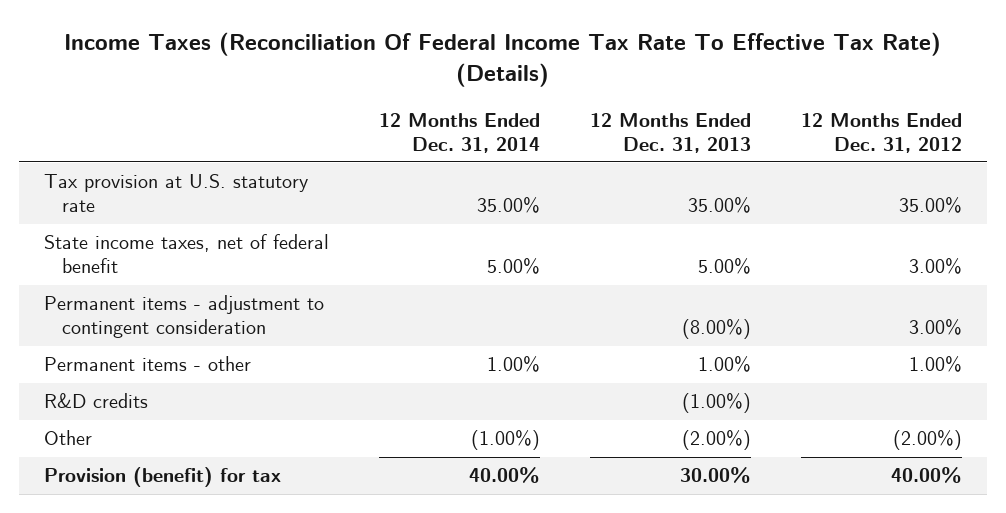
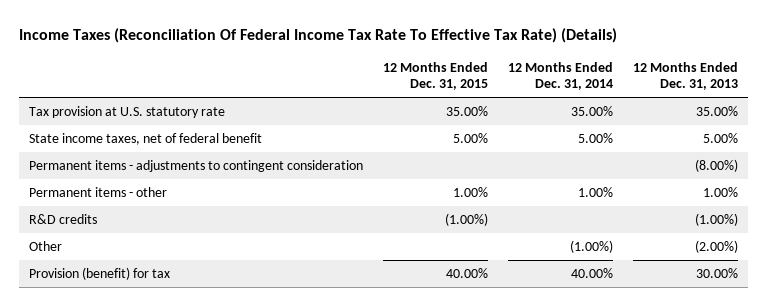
[800,112,962,153] 12 Months Ended Dec. 31, 2012 -> none
none -> [383,61,489,91] 12 Months Ended Dec. 31, 2015
[44,295,325,339] Permanent items - adjustment to contingent consideration -> [29,159,364,172] Permanent items - adjustments to contingent consideration

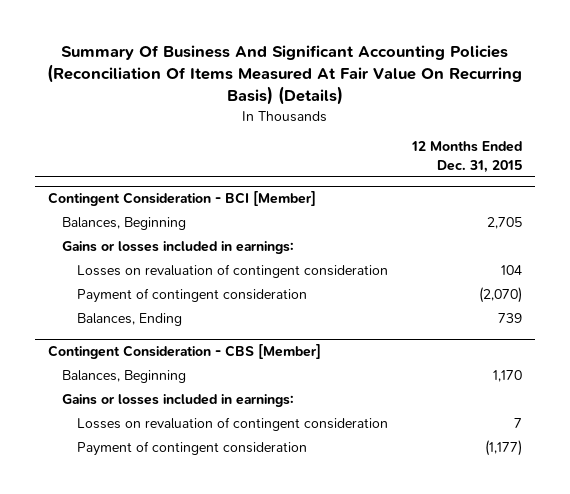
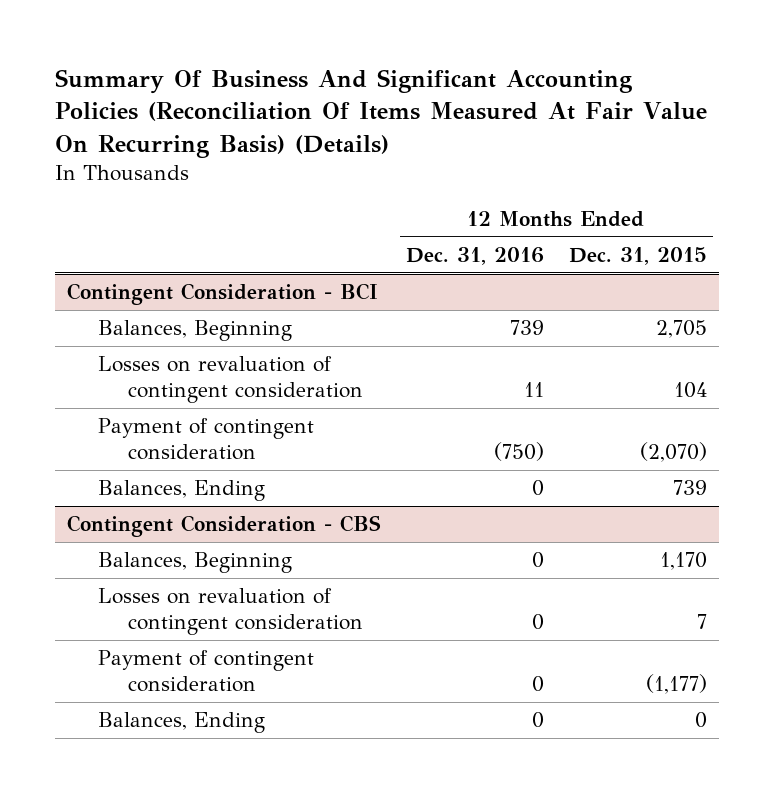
none -> [405,246,544,265] Dec. 31, 2016
[47,190,316,206] Contingent Consideration - BCI [Member] -> [67,283,379,306] Contingent Consideration - BCI
[62,240,295,254] Gains or losses included in earnings: -> none
[47,343,321,359] Contingent Consideration - CBS [Member] -> [67,515,382,538] Contingent Consideration - CBS
[62,393,295,407] Gains or losses included in earnings: -> none
none -> [97,712,265,734] Balances, Ending

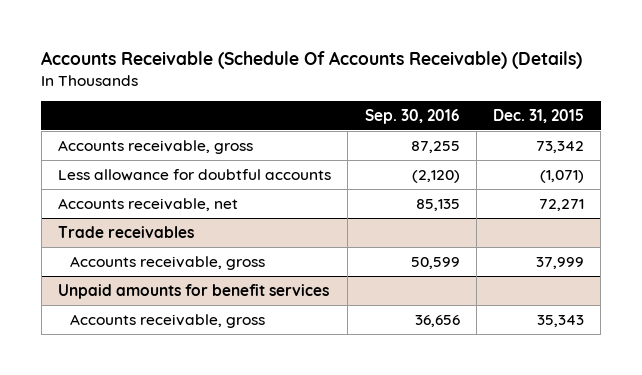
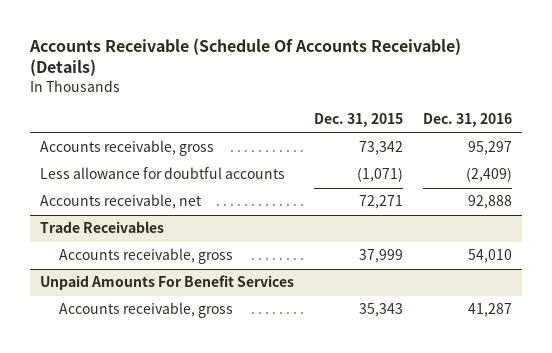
[364,108,460,124] Sep. 30, 2016 -> none
none -> [423,113,513,128] Dec. 31, 2016
[58,225,195,238] Trade receivables -> [40,221,165,234] Trade Receivables
[58,283,330,299] Unpaid amounts for benefit services -> [40,275,295,291] Unpaid Amounts For Benefit Services

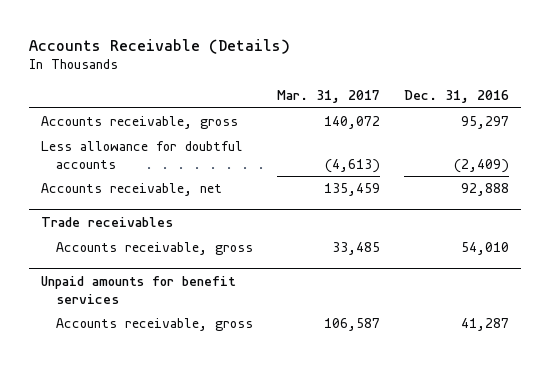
[29,37,462,77] Accounts Receivable (Schedule Of Accounts Receivable) (Details) -> [29,38,291,54] Accounts Receivable (Details)
[314,113,404,128] Dec. 31, 2015 -> none
none -> [276,90,380,104] Mar. 31, 2017
[40,221,165,234] Trade Receivables -> [41,217,174,228] Trade receivables
[40,275,295,291] Unpaid Amounts For Benefit Services -> [41,276,237,304] Unpaid amounts for benefit services

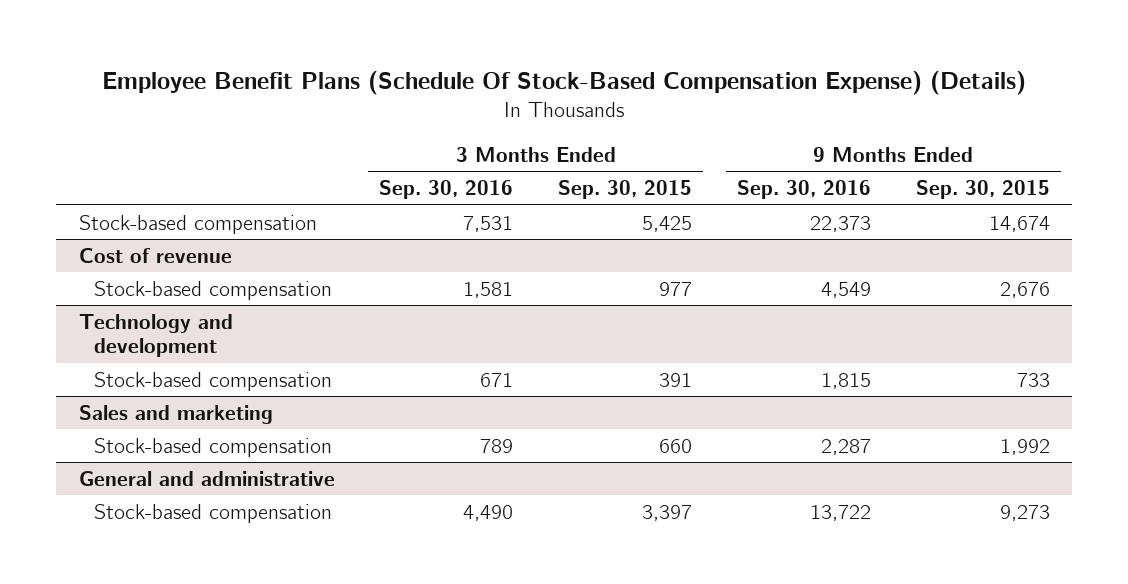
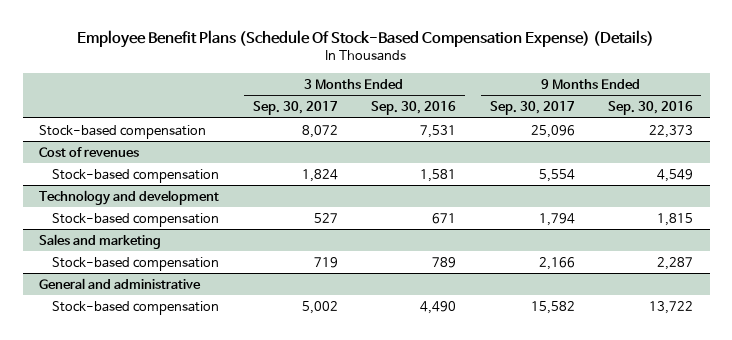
[558,180,693,200] Sep. 30, 2015 -> none
[915,180,1050,200] Sep. 30, 2015 -> none
none -> [252,101,338,116] Sep. 30, 2017
none -> [489,101,575,116] Sep. 30, 2017
[78,247,232,263] Cost of revenue -> [39,146,140,157] Cost of revenues

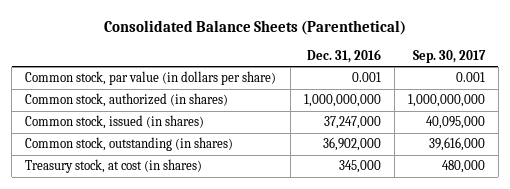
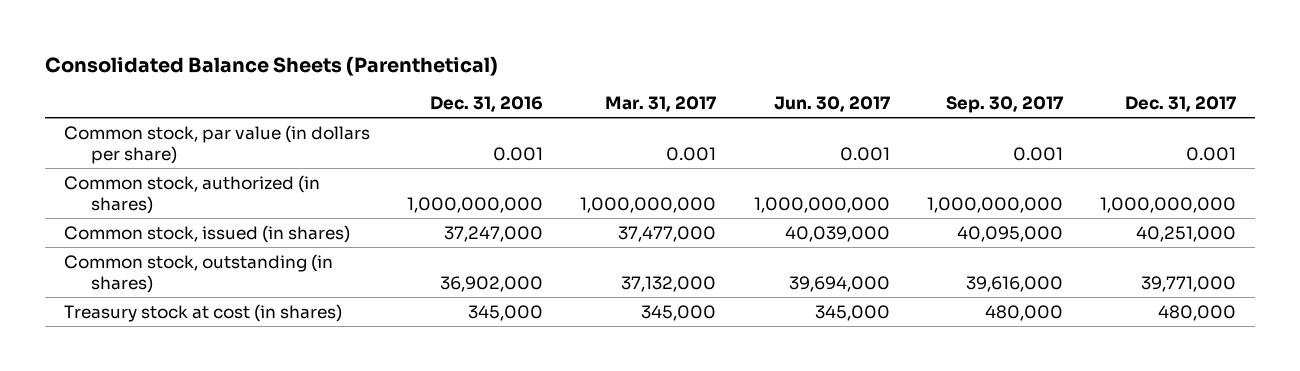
none -> [605,95,717,112] Mar. 31, 2017
none -> [773,95,890,112] Jun. 30, 2017
none -> [1125,95,1237,112] Dec. 31, 2017
[25,159,203,174] Treasury stock, at cost (in shares) -> [63,303,342,322] Treasury stock at cost (in shares)

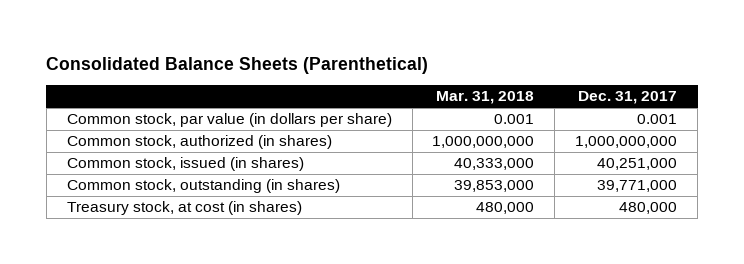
[430,95,544,112] Dec. 31, 2016 -> none
[605,95,717,112] Mar. 31, 2017 -> none
[773,95,890,112] Jun. 30, 2017 -> none
[945,95,1063,113] Sep. 30, 2017 -> none
none -> [436,91,535,105] Mar. 31, 2018
[63,303,342,322] Treasury stock at cost (in shares) -> [66,201,302,216] Treasury stock, at cost (in shares)

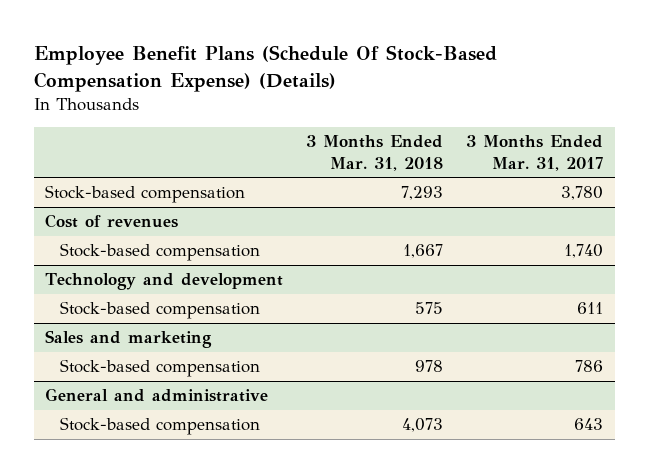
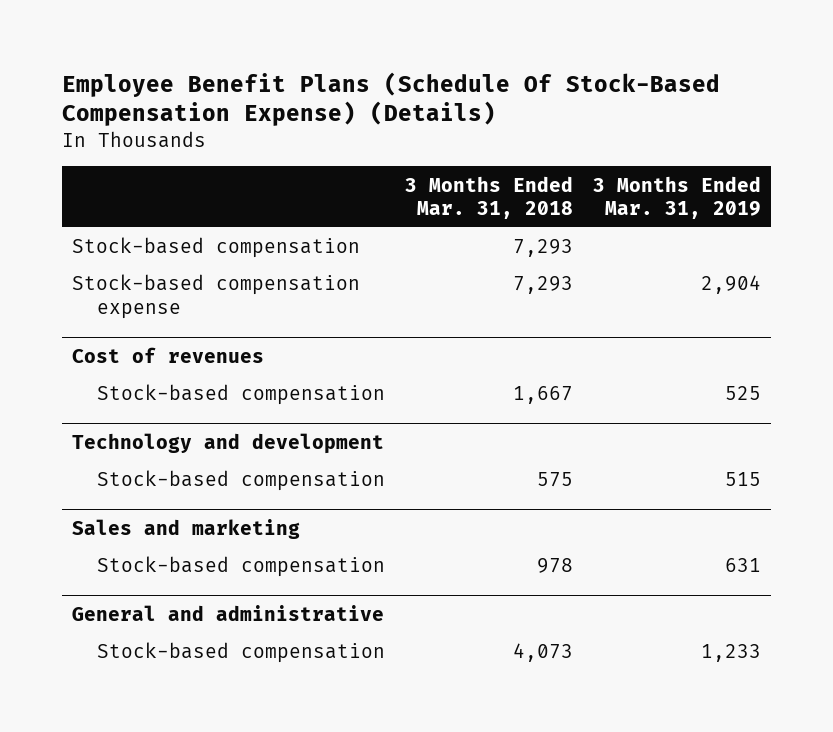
[466,134,604,171] 3 Months Ended Mar. 31, 2017 -> none
none -> [592,175,761,219] 3 Months Ended Mar. 31, 2019
none -> [71,274,360,319] Stock-based compensation expense

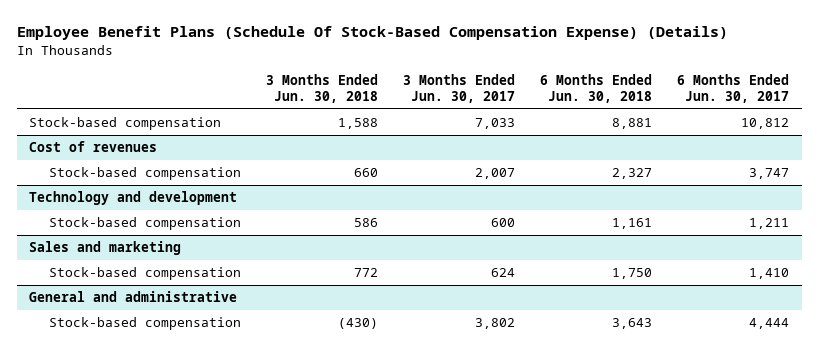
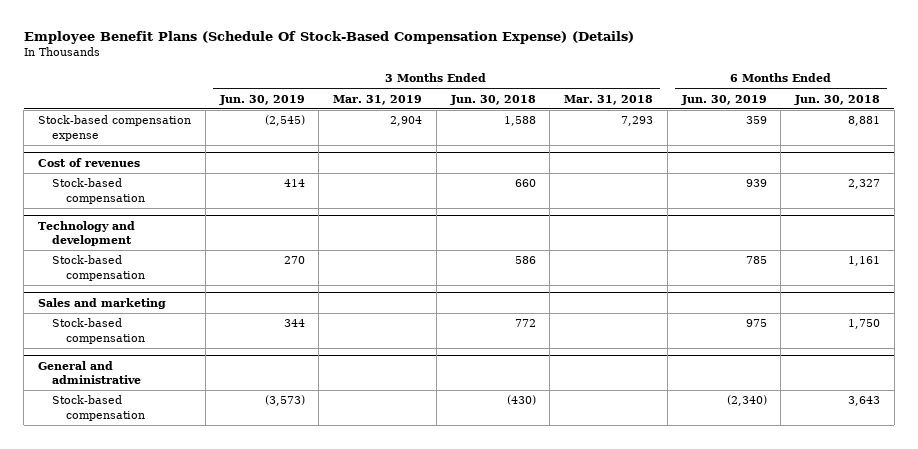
[403,74,516,104] 3 Months Ended Jun. 30, 2017 -> none
[677,74,790,104] 6 Months Ended Jun. 30, 2017 -> none
none -> [218,94,305,105] Jun. 30, 2019
none -> [333,94,423,105] Mar. 31, 2019
none -> [564,94,654,105] Mar. 31, 2018
none -> [680,94,767,105] Jun. 30, 2019
[29,117,222,131] Stock-based compensation -> [38,115,192,141] Stock-based compensation expense

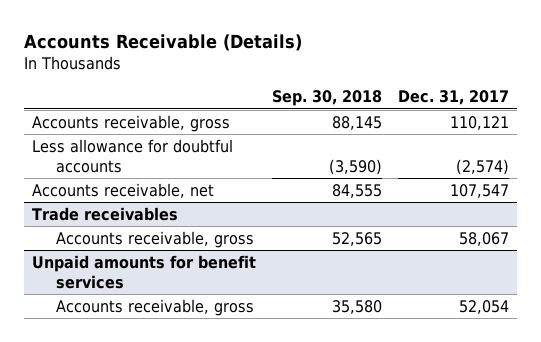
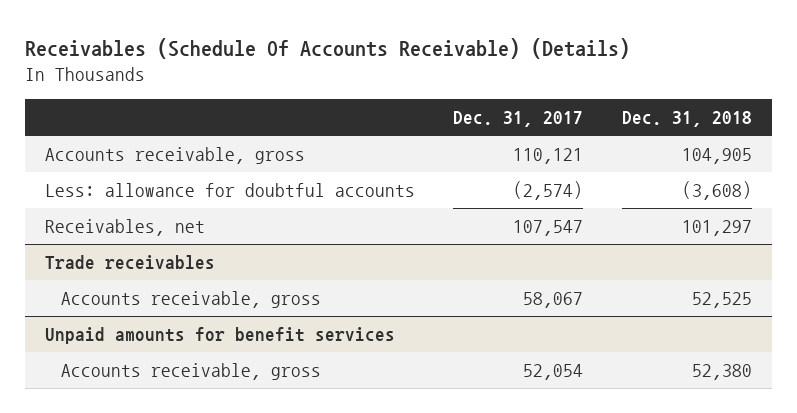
[24,34,303,52] Accounts Receivable (Details) -> [25,37,631,59] Receivables (Schedule Of Accounts Receivable) (Details)
[272,90,383,107] Sep. 30, 2018 -> none
none -> [622,111,753,128] Dec. 31, 2018
[32,138,234,173] Less allowance for doubtful accounts -> [44,183,415,198] Less: allowance for doubtful accounts
[32,182,215,198] Accounts receivable, net -> [44,219,205,237] Receivables, net

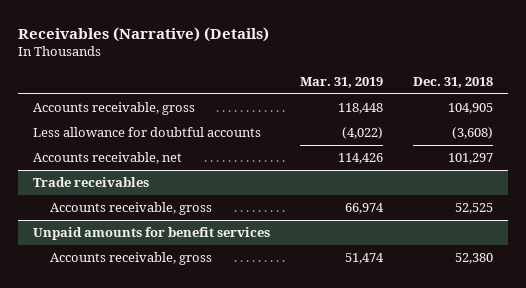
[25,37,631,59] Receivables (Schedule Of Accounts Receivable) (Details) -> [18,26,270,42] Receivables (Narrative) (Details)
[453,111,584,128] Dec. 31, 2017 -> none
none -> [300,76,384,88] Mar. 31, 2019
[44,183,415,198] Less: allowance for doubtful accounts -> [33,126,262,137] Less allowance for doubtful accounts
[44,219,205,237] Receivables, net -> [33,151,183,164] Accounts receivable, net

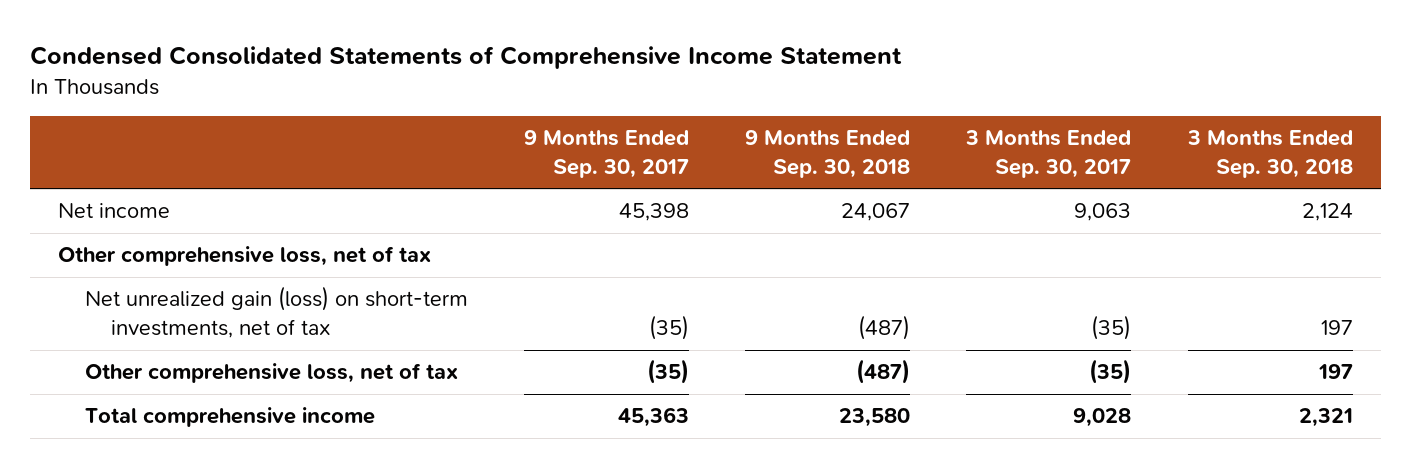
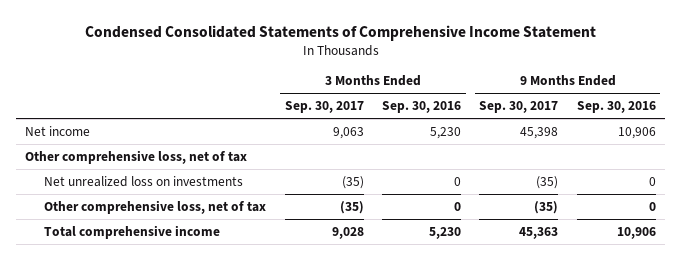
[745,130,911,178] 9 Months Ended Sep. 30, 2018 -> none
[1186,130,1353,178] 3 Months Ended Sep. 30, 2018 -> none
none -> [381,101,461,114] Sep. 30, 2016
none -> [576,101,656,114] Sep. 30, 2016
[84,286,468,339] Net unrealized gain (loss) on short-term investments, net of tax -> [44,175,244,187] Net unrealized loss on investments

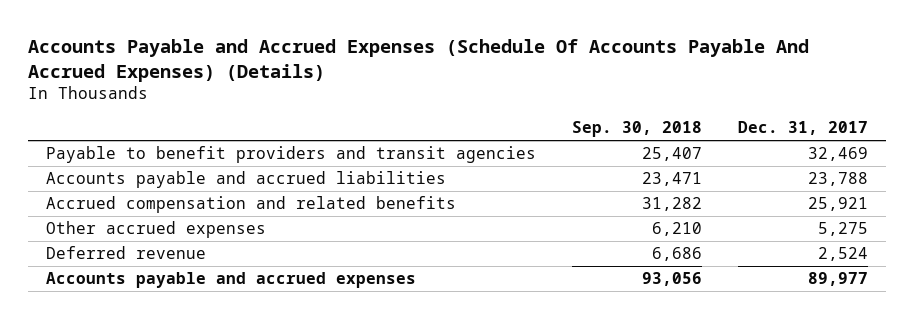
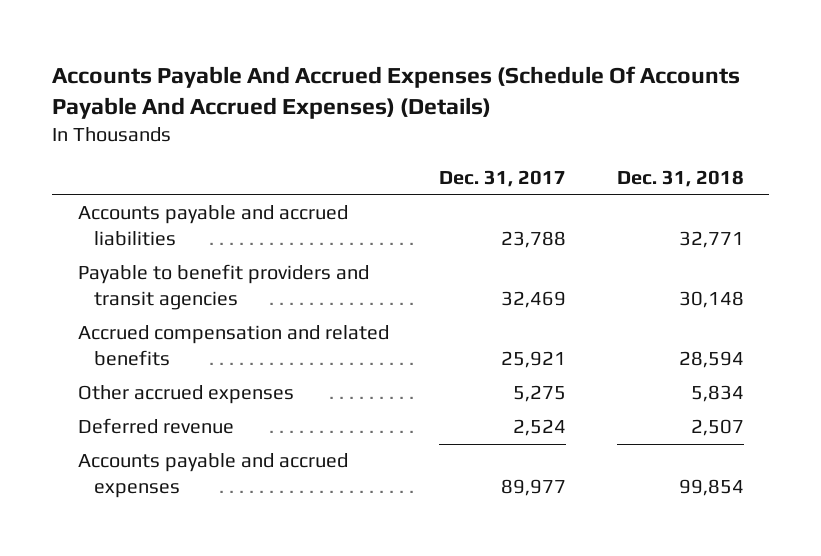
[27,38,809,82] Accounts Payable and Accrued Expenses (Schedule Of Accounts Payable And Accrued Expenses) (Details) -> [52,66,741,119] Accounts Payable And Accrued Expenses (Schedule Of Accounts Payable And Accrued Expenses) (Details)
[571,121,702,138] Sep. 30, 2018 -> none
none -> [616,169,744,187] Dec. 31, 2018
[45,146,536,164] Payable to benefit providers and transit agencies -> [77,264,369,311] Payable to benefit providers and transit agencies

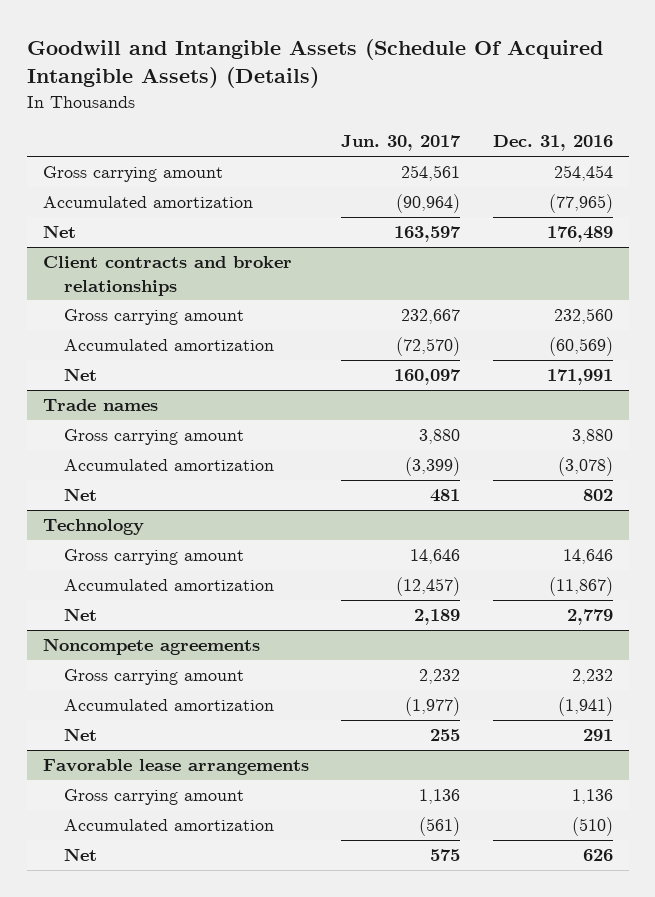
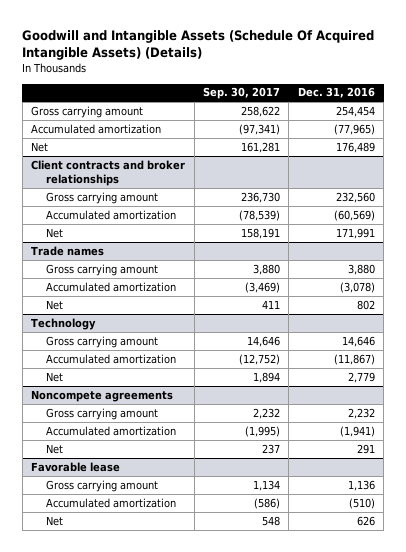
[341,135,462,152] Jun. 30, 2017 -> none
none -> [202,87,280,100] Sep. 30, 2017
[42,759,309,776] Favorable lease arrangements -> [31,461,121,472] Favorable lease

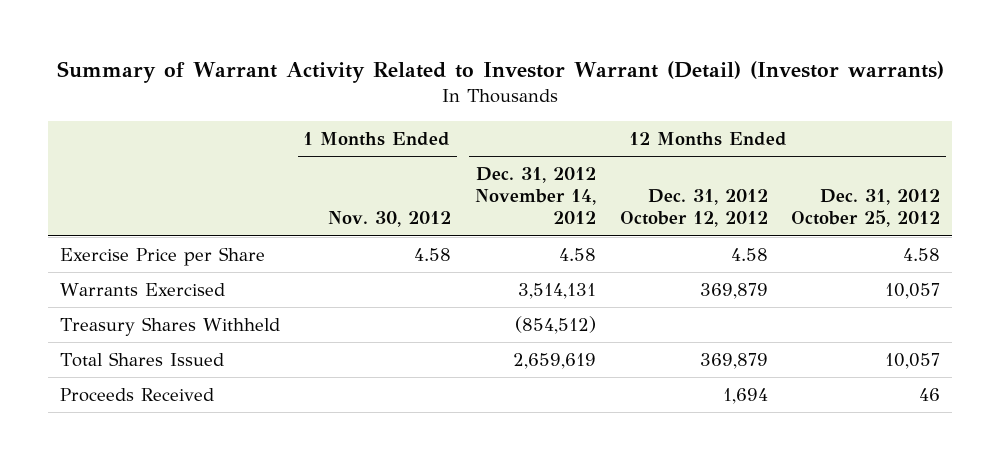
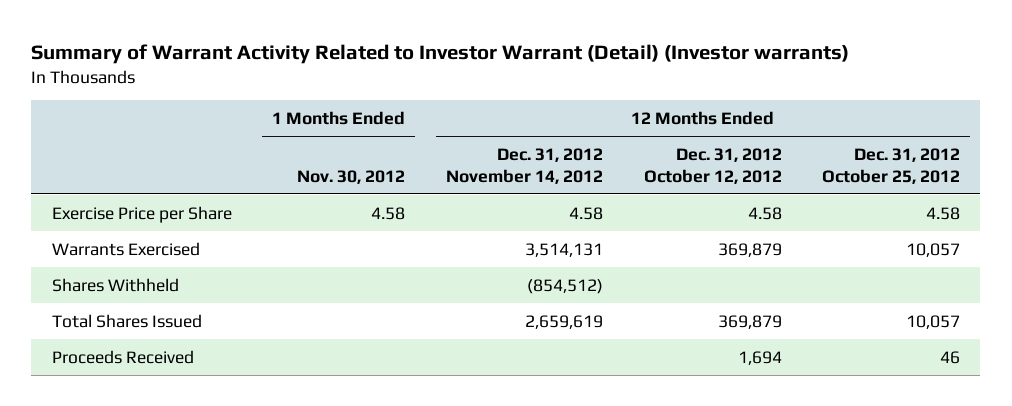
[60,317,281,337] Treasury Shares Withheld -> [51,277,179,292] Shares Withheld

